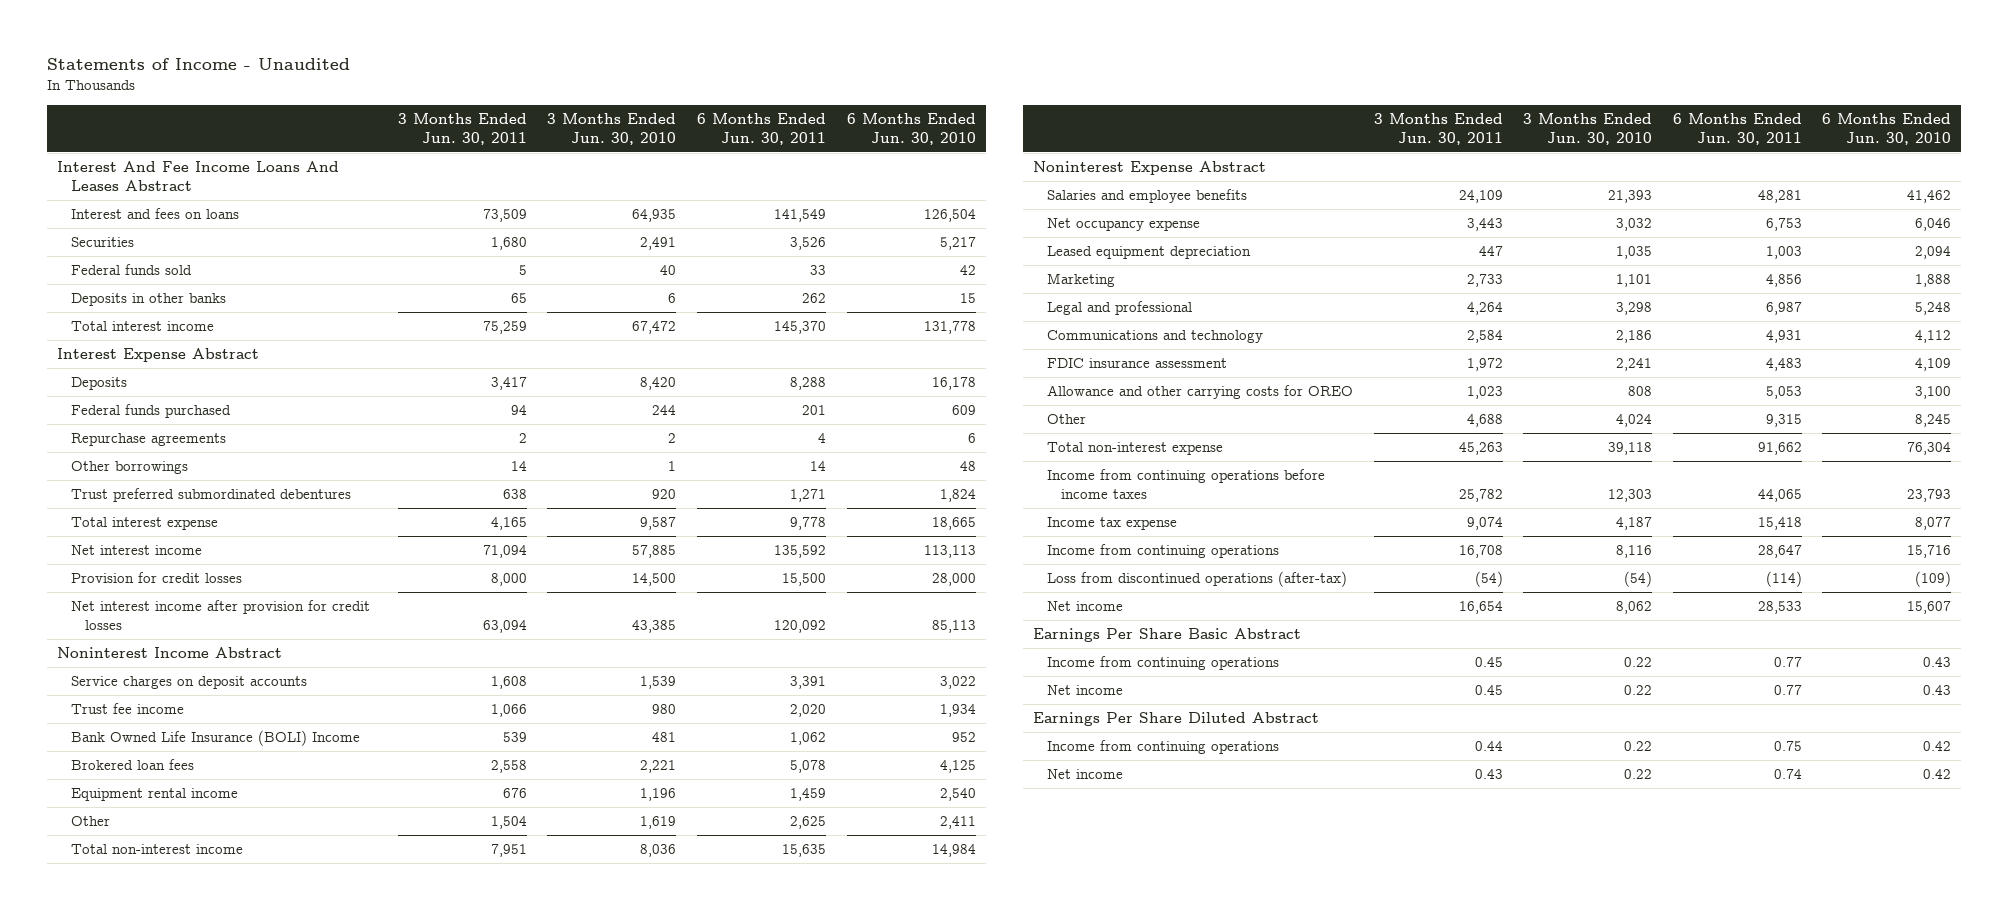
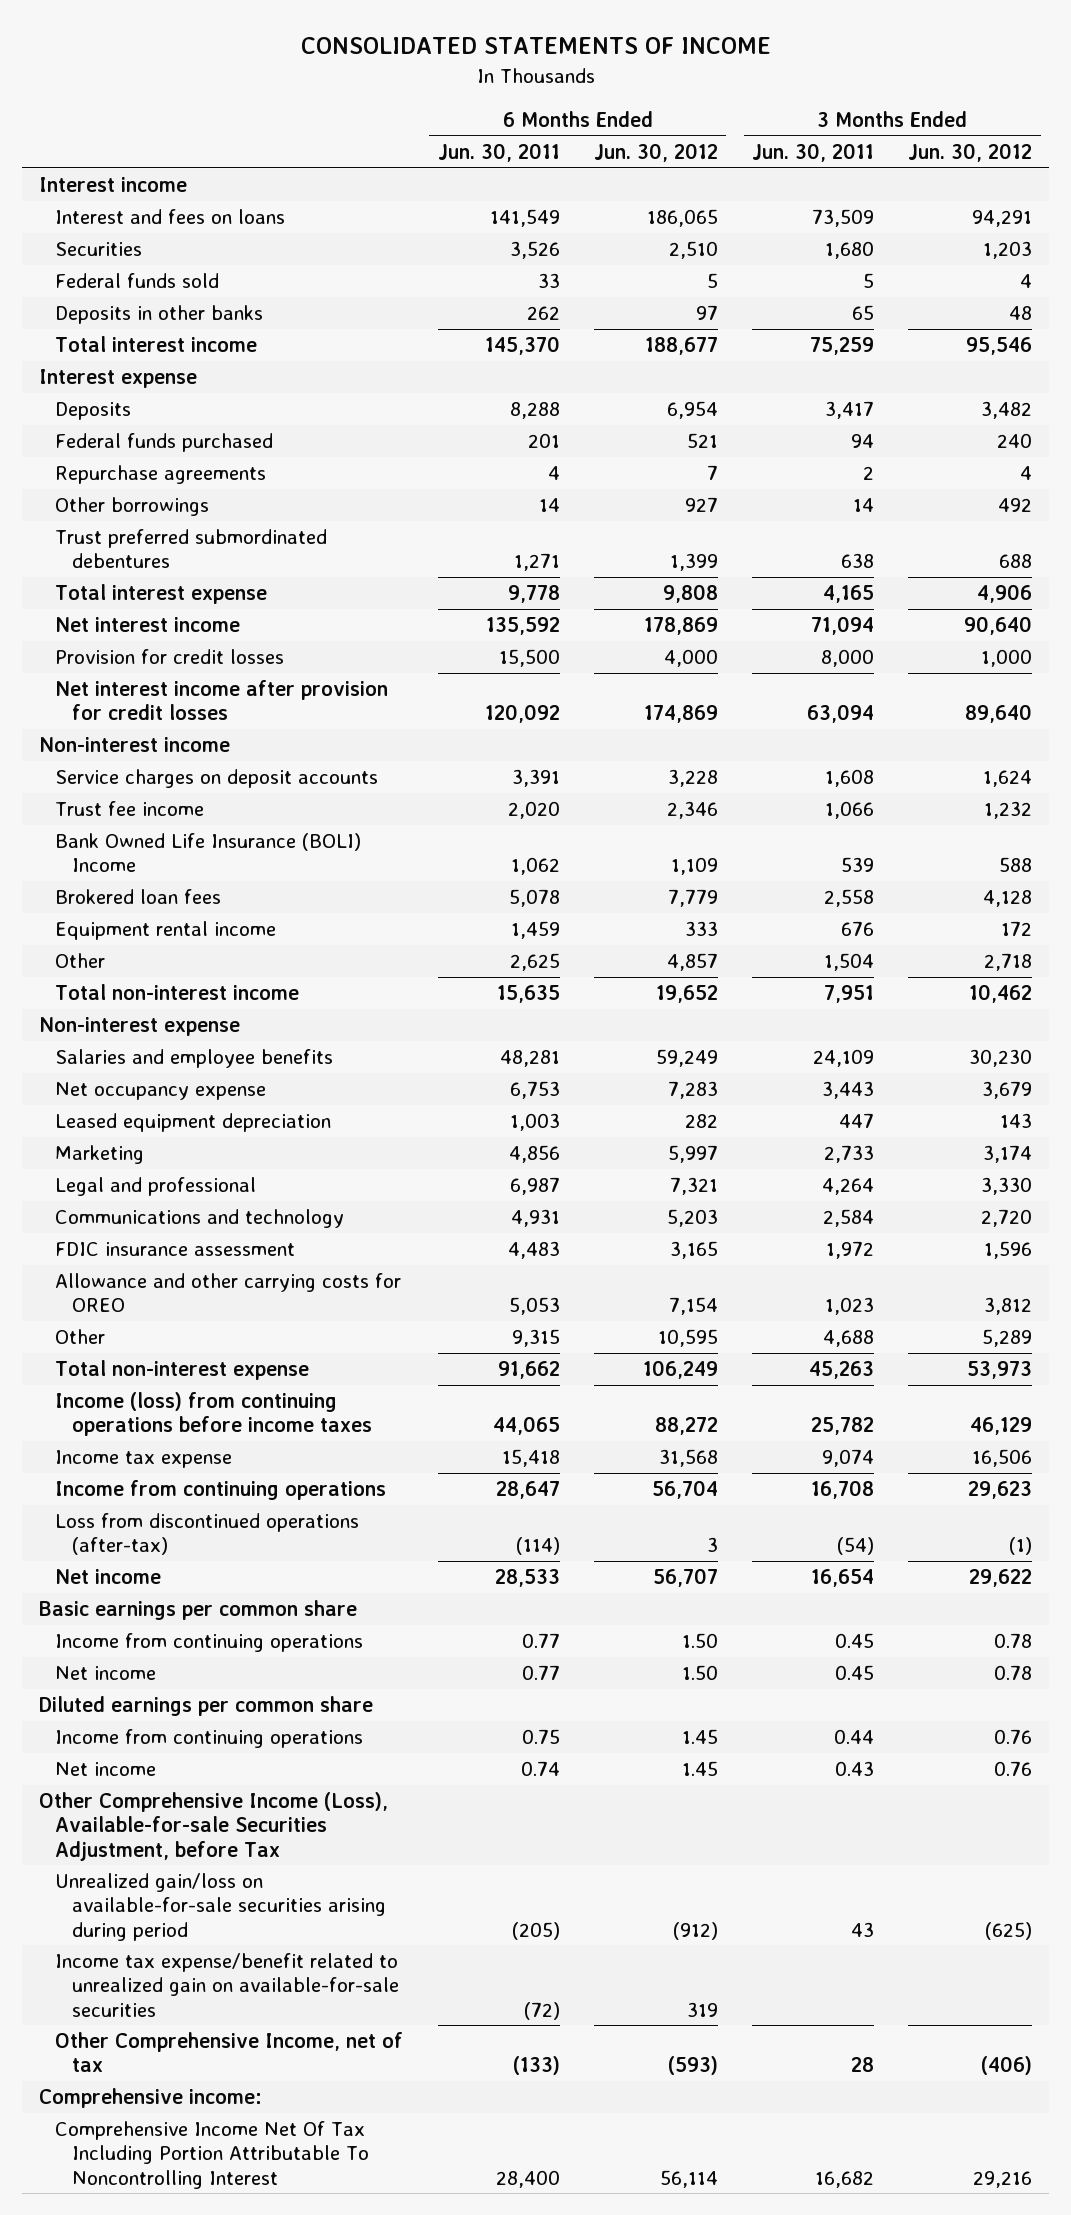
[47,58,351,71] Statements of Income - Unaudited -> [300,37,771,55] CONSOLIDATED STATEMENTS OF INCOME
[547,112,677,145] 3 Months Ended Jun. 30, 2010 -> none
[846,112,976,145] 6 Months Ended Jun. 30, 2010 -> none
none -> [593,142,718,162] Jun. 30, 2012
none -> [908,142,1033,162] Jun. 30, 2012
[57,161,340,192] Interest And Fee Income Loans And Leases Abstract -> [38,177,187,193] Interest income
[57,348,260,363] Interest Expense Abstract -> [38,369,197,389] Interest expense
[57,647,283,659] Noninterest Income Abstract -> [38,737,230,753] Non-interest income
[1033,161,1267,176] Noninterest Expense Abstract -> [38,1017,240,1037] Non-interest expense
[1046,469,1325,500] Income from continuing operations before income taxes -> [55,1392,373,1437] Income (loss) from continuing operations before income taxes
[1033,628,1302,643] Earnings Per Share Basic Abstract -> [38,1600,357,1621] Basic earnings per common share
[1033,712,1320,727] Earnings Per Share Diluted Abstract -> [38,1696,373,1717] Diluted earnings per common share
none -> [38,1792,388,1861] Other Comprehensive Income (Loss), Available-for-sale Securities Adjustment, before Tax
none -> [55,1873,387,1941] Unrealized gain/loss on available-for-sale securities arising during period
none -> [55,1953,400,2017] Income tax expense/benefit related to unrealized gain on available-for-sale securities
none -> [55,2032,404,2073] Other Comprehensive Income, net of tax
none -> [38,2088,262,2109] Comprehensive income:
none -> [55,2121,370,2189] Comprehensive Income Net Of Tax Including Portion Attributable To Noncontrolling Interest

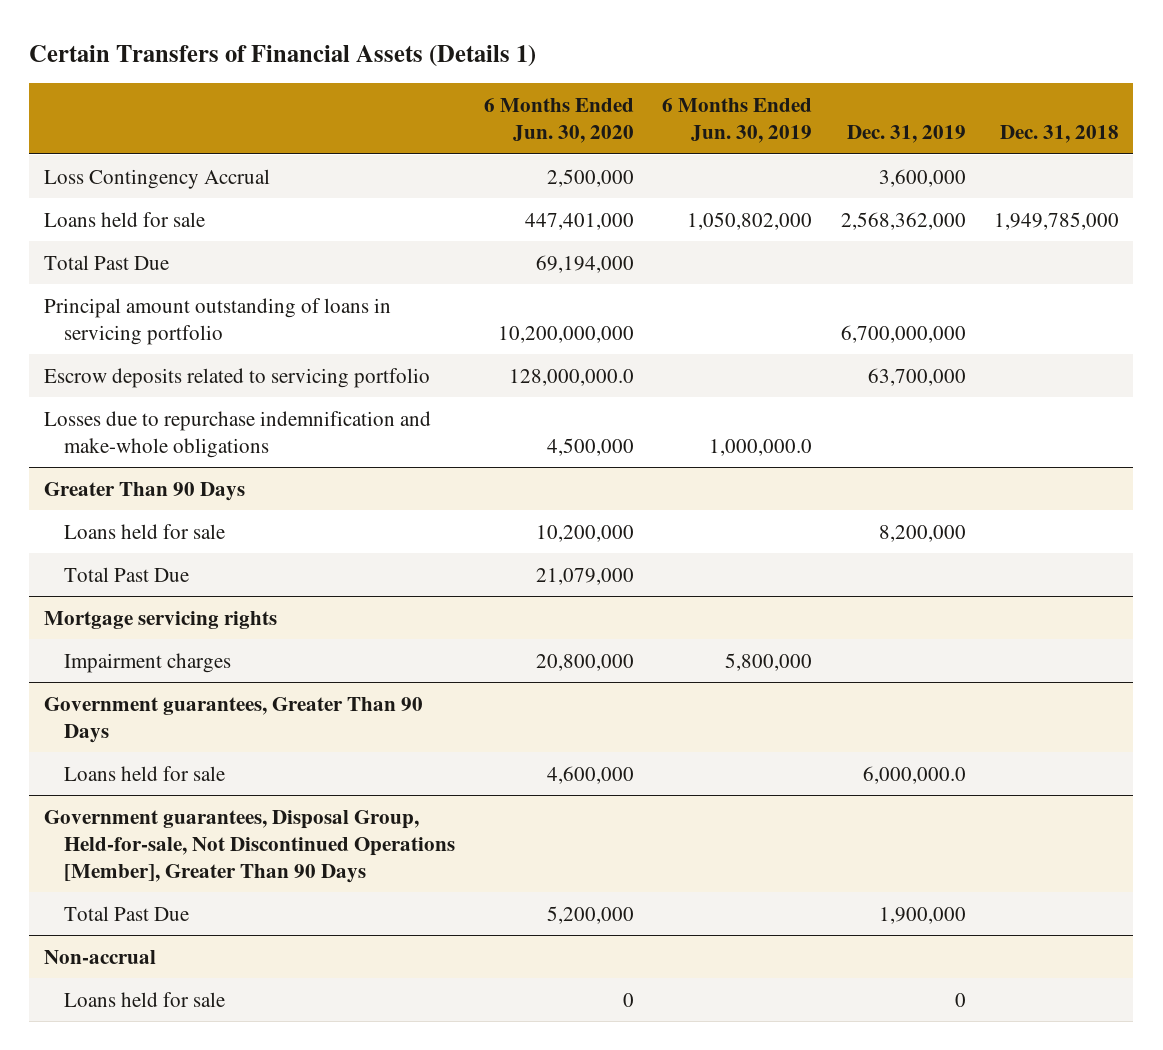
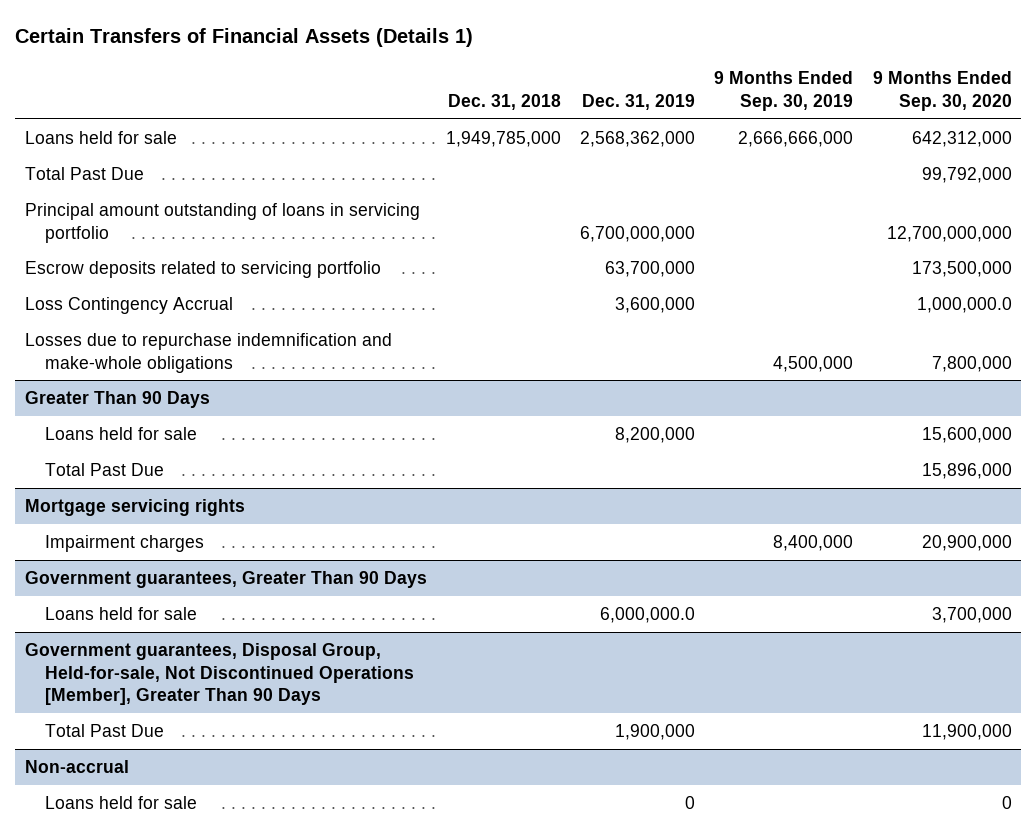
[483,97,634,144] 6 Months Ended Jun. 30, 2020 -> none
[662,97,813,144] 6 Months Ended Jun. 30, 2019 -> none
none -> [714,70,854,111] 9 Months Ended Sep. 30, 2019
none -> [872,70,1012,111] 9 Months Ended Sep. 30, 2020
[43,168,270,189] Loss Contingency Accrual -> [24,296,233,314] Loss Contingency Accrual

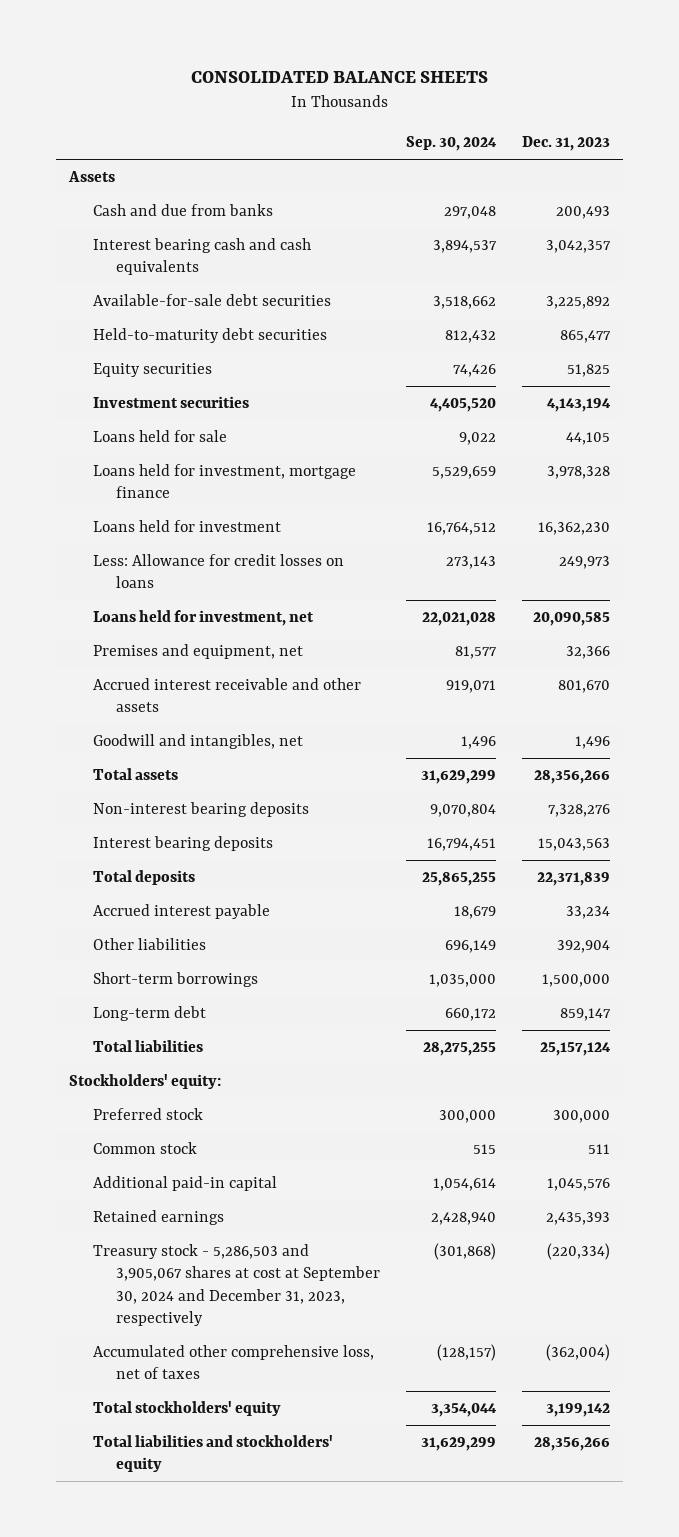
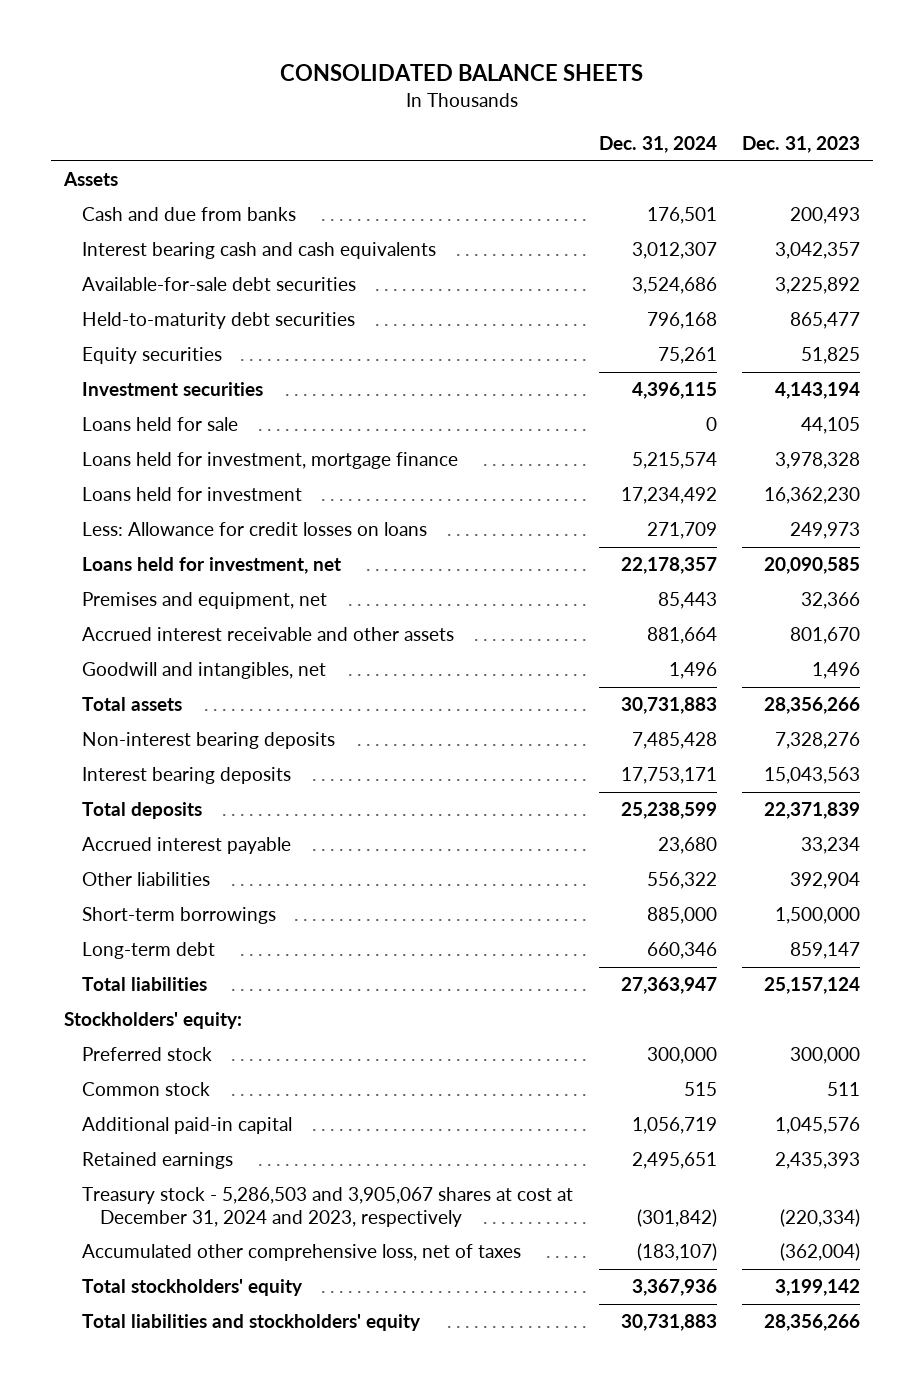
[406,136,498,152] Sep. 30, 2024 -> none
none -> [598,136,717,154] Dec. 31, 2024
[92,1244,381,1326] Treasury stock - 5,286,503 and 3,905,067 shares at cost at September 30, 2024 and December 31, 2023, respectively -> [82,1187,574,1227] Treasury stock - 5,286,503 and 3,905,067 shares at cost at December 31, 2024 and 2023, respectively

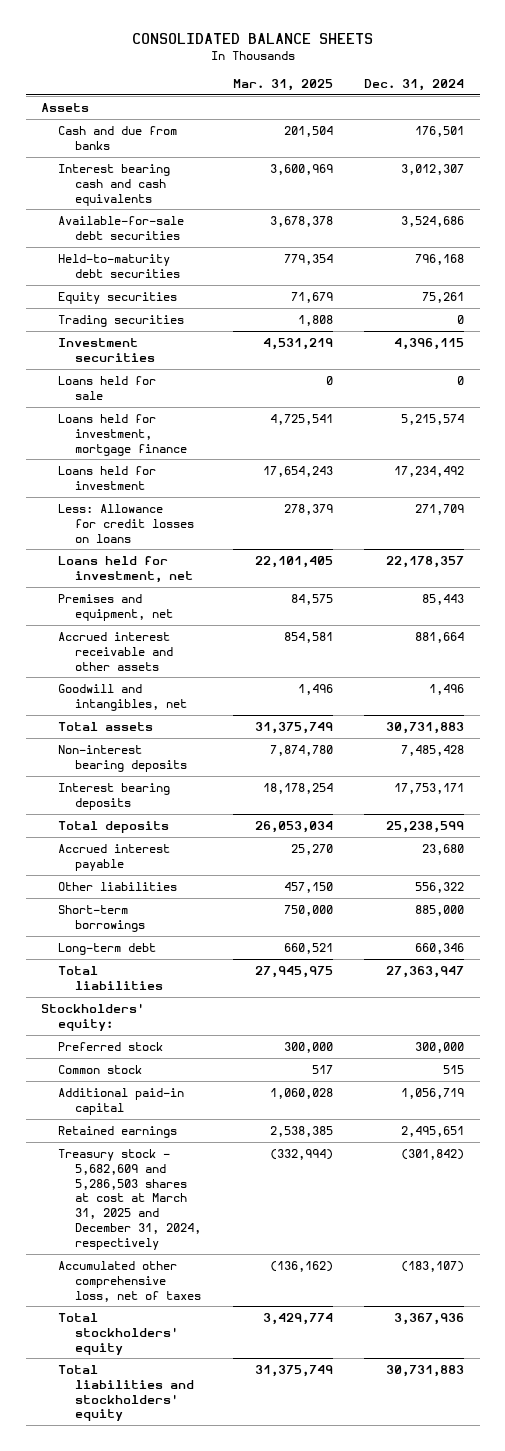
[742,136,861,154] Dec. 31, 2023 -> none
none -> [232,79,333,92] Mar. 31, 2025
none -> [58,314,185,327] Trading securities
[82,1187,574,1227] Treasury stock - 5,286,503 and 3,905,067 shares at cost at December 31, 2024 and 2023, respectively -> [58,1148,202,1251] Treasury stock - 5,682,609 and 5,286,503 shares at cost at March 31, 2025 and December 31, 2024, respectively

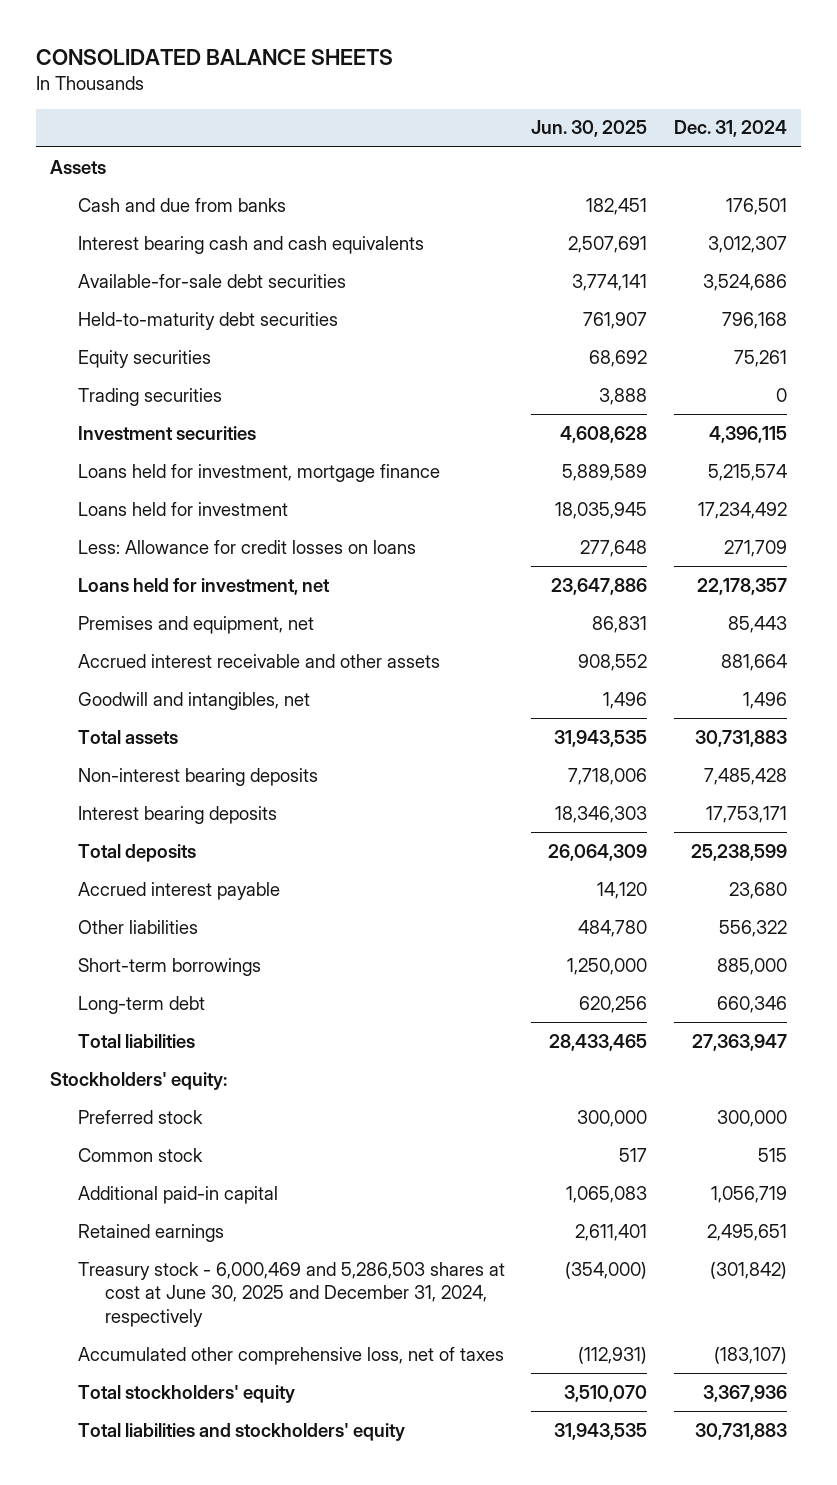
[232,79,333,92] Mar. 31, 2025 -> none
none -> [531,120,648,138] Jun. 30, 2025
[58,375,157,400] Loans held for sale -> none
[58,1148,202,1251] Treasury stock - 5,682,609 and 5,286,503 shares at cost at March 31, 2025 and December 31, 2024, respectively -> [77,1261,505,1328] Treasury stock - 6,000,469 and 5,286,503 shares at cost at June 30, 2025 and December 31, 2024, respectively

